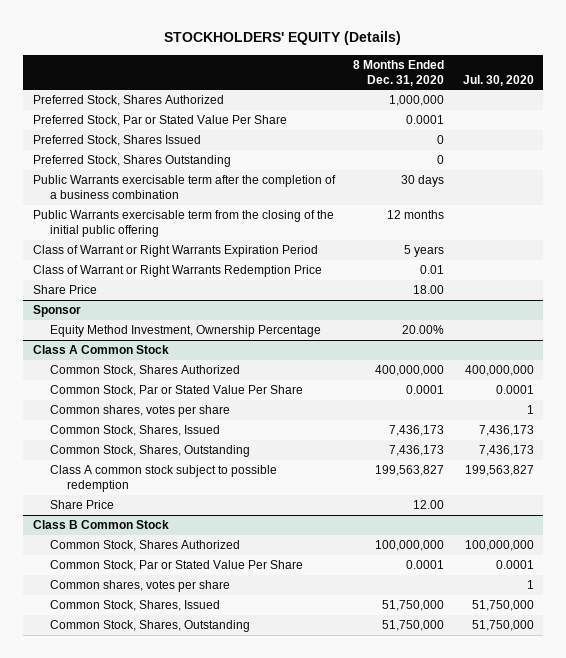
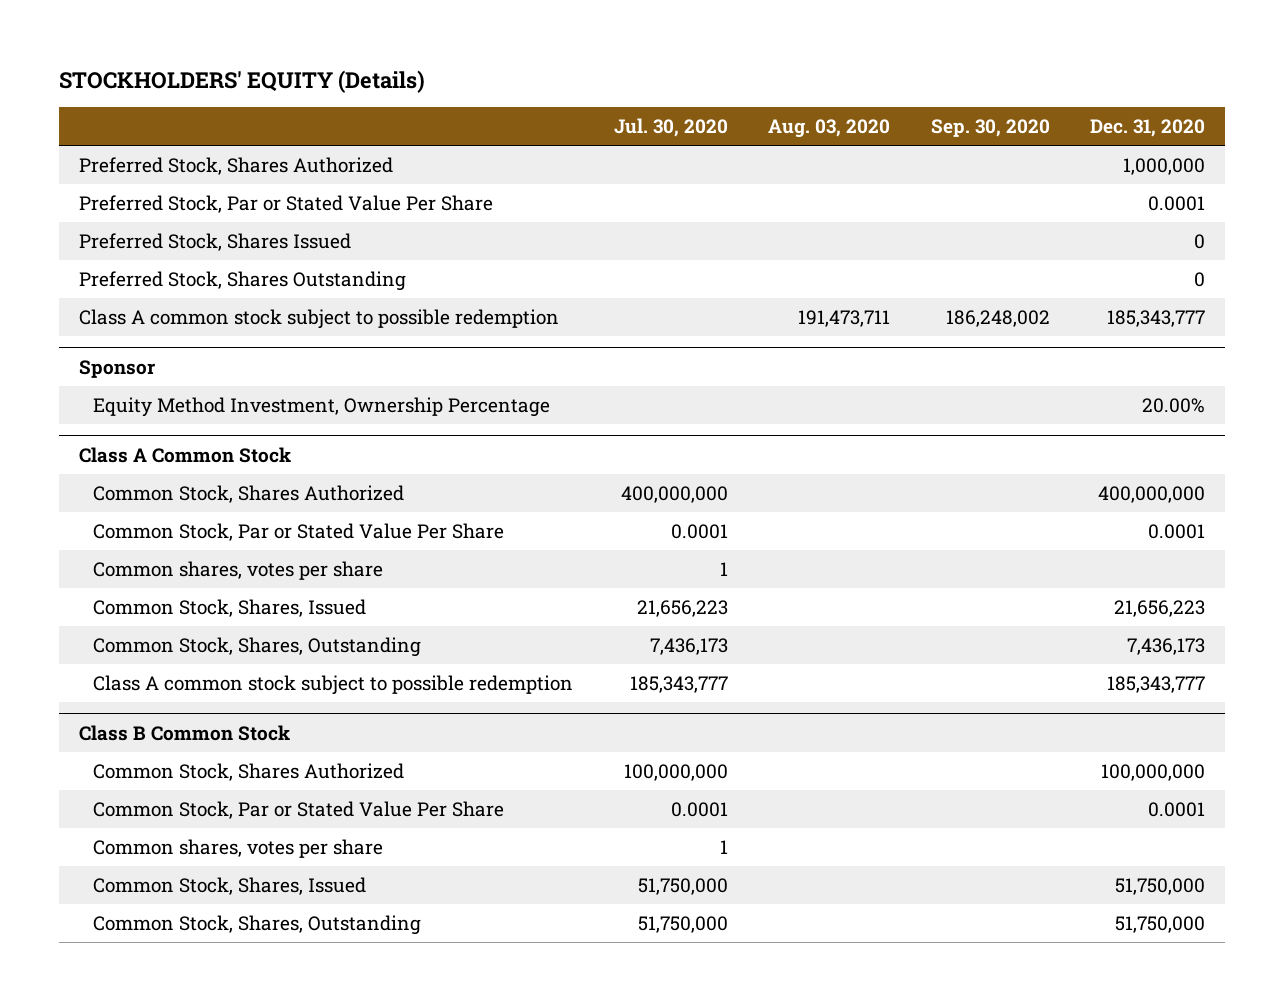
[353,59,445,86] 8 Months Ended Dec. 31, 2020 -> none
none -> [768,119,891,139] Aug. 03, 2020
none -> [930,119,1050,138] Sep. 30, 2020
none -> [1089,119,1205,138] Dec. 31, 2020
[32,175,336,200] Public Warrants exercisable term after the completion of a business combination -> none
[32,210,334,238] Public Warrants exercisable term from the closing of the initial public offering -> none
[32,245,318,258] Class of Warrant or Right Warrants Expiration Period -> none
[32,265,322,278] Class of Warrant or Right Warrants Redemption Price -> none
[32,285,97,295] Share Price -> none
none -> [79,308,560,329] Class A common stock subject to possible redemption
[478,425,534,437] 7,436,173 -> [636,599,728,617] 21,656,223
[49,500,114,510] Share Price -> none
[464,465,534,477] 199,563,827 -> [629,675,728,693] 185,343,777

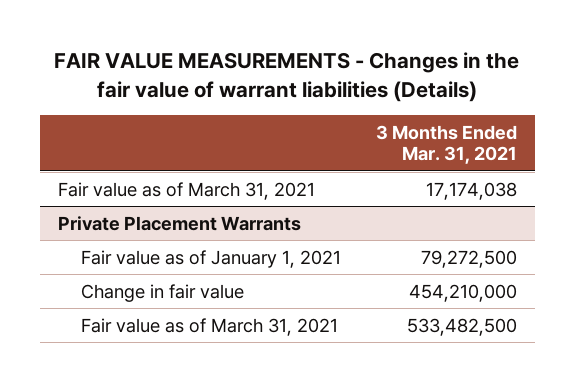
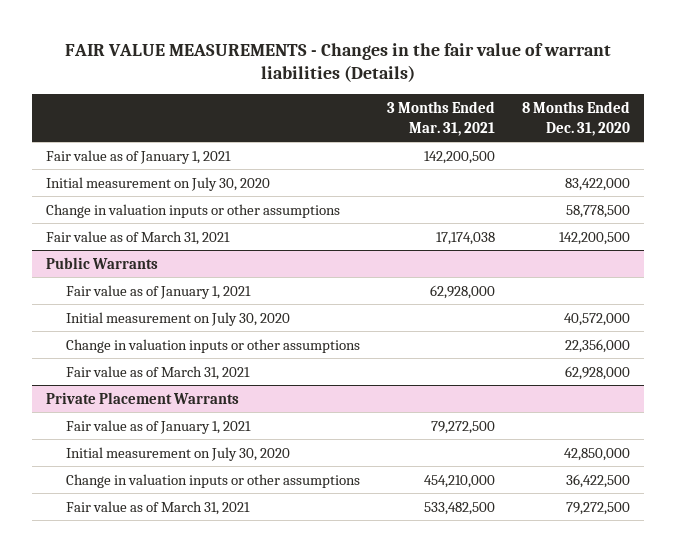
none -> [522,101,631,136] 8 Months Ended Dec. 31, 2020
none -> [45,149,231,164] Fair value as of January 1, 2021
none -> [45,176,270,191] Initial measurement on July 30, 2020
none -> [45,203,340,218] Change in valuation inputs or other assumptions
none -> [45,256,158,269] Public Warrants
none -> [66,284,252,299] Fair value as of January 1, 2021
none -> [66,311,291,326] Initial measurement on July 30, 2020
none -> [66,338,361,353] Change in valuation inputs or other assumptions
none -> [66,365,251,380] Fair value as of March 31, 2021
none -> [66,446,291,461] Initial measurement on July 30, 2020
[80,283,244,302] Change in fair value -> [66,473,361,488] Change in valuation inputs or other assumptions

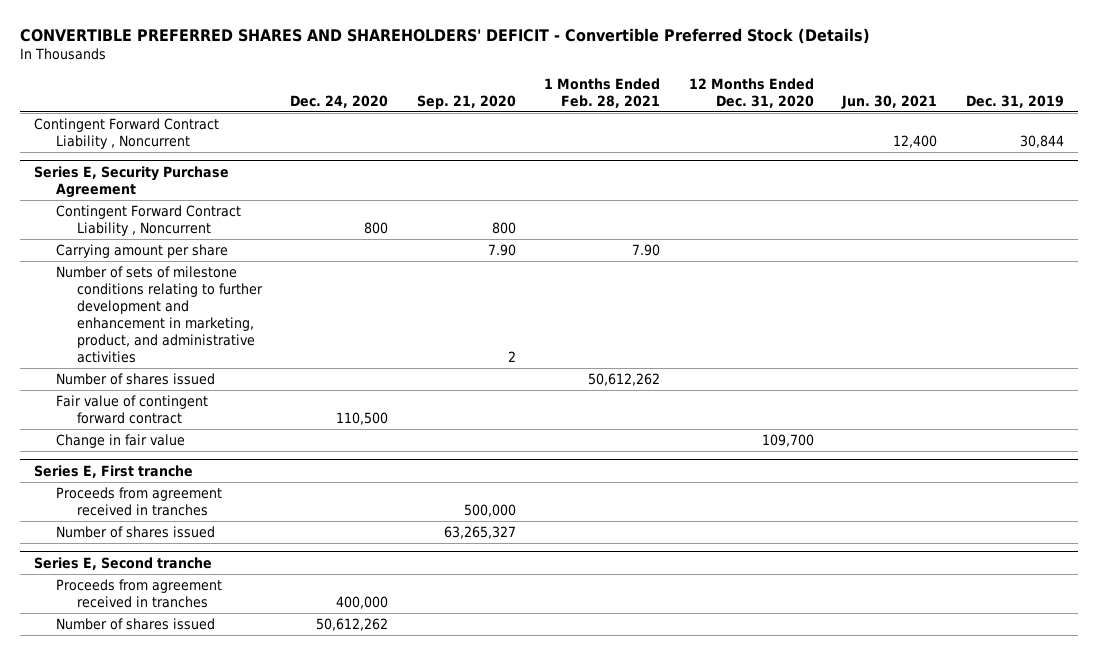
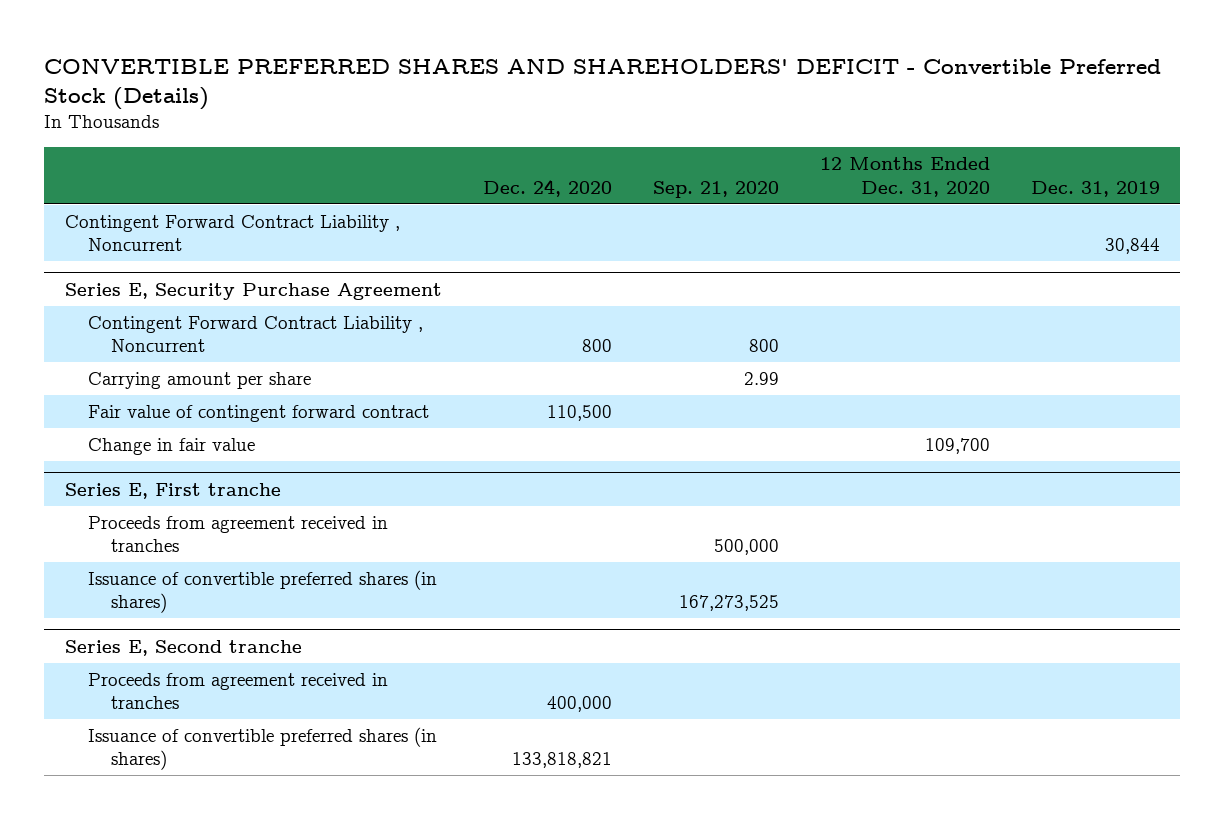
[544,77,661,108] 1 Months Ended Feb. 28, 2021 -> none
[841,94,938,109] Jun. 30, 2021 -> none
[55,266,263,363] Number of sets of milestone conditions relating to further development and enhancement in marketing, product, and administrative activities -> none
[55,373,215,386] Number of shares issued -> none
[487,244,516,257] 7.90 -> [743,371,779,385] 2.99
[55,526,215,539] Number of shares issued -> [87,569,437,614] Issuance of convertible preferred shares (in shares)
[443,526,516,540] 63,265,327 -> [678,595,779,612] 167,273,525
[55,618,215,631] Number of shares issued -> [87,726,437,771] Issuance of convertible preferred shares (in shares)
[316,618,389,632] 50,612,262 -> [511,752,612,769] 133,818,821

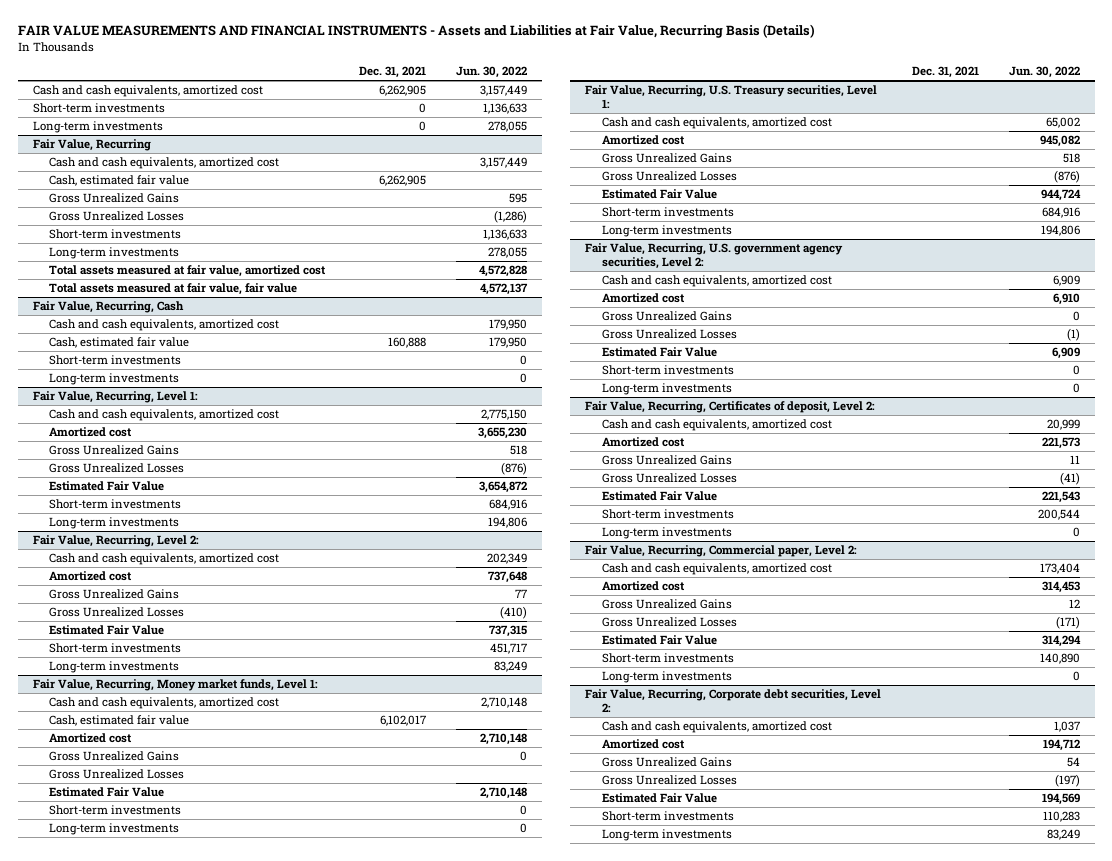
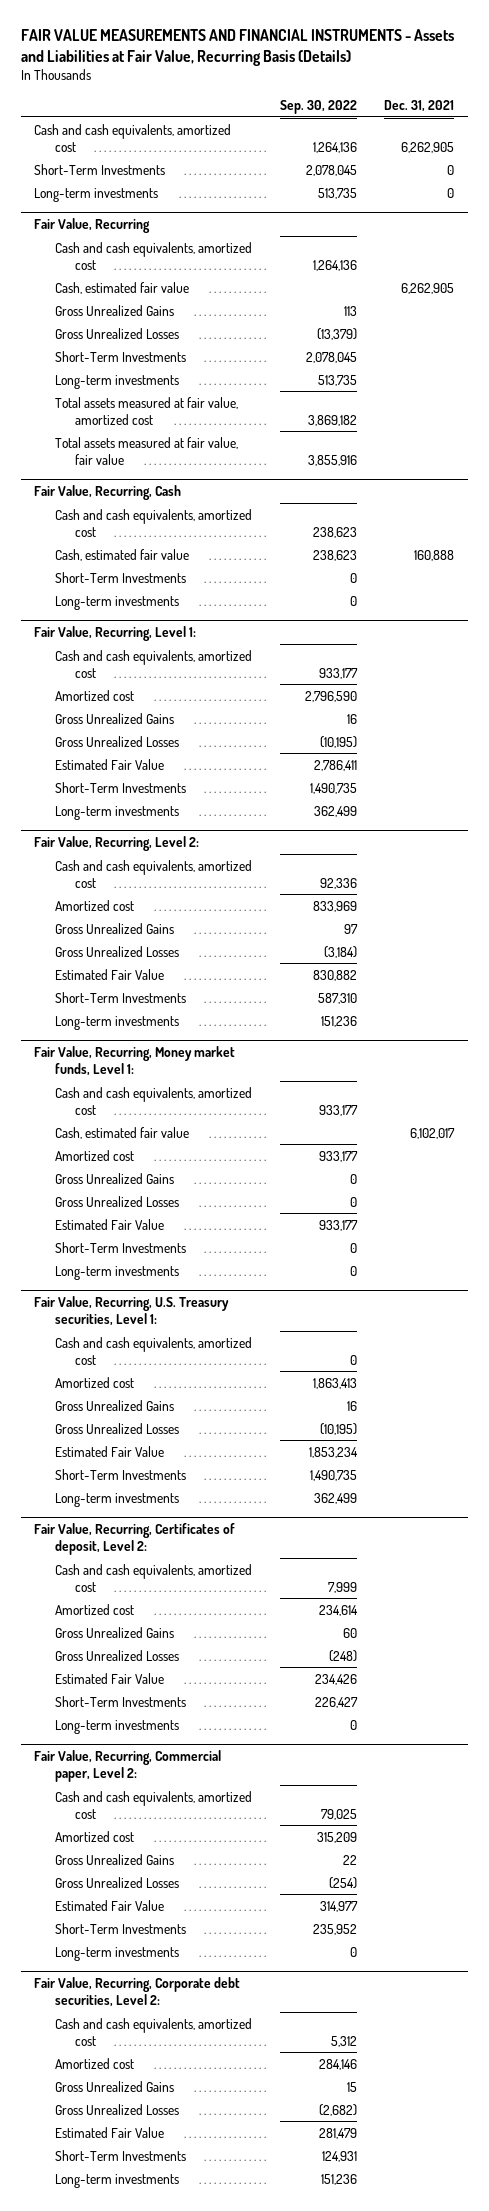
[455,66,527,79] Jun. 30, 2022 -> none
none -> [279,100,357,115] Sep. 30, 2022
[32,103,165,114] Short-term investments -> [34,163,166,175] Short-Term Investments
[49,229,182,240] Short-term investments -> [54,350,186,362] Short-Term Investments
[49,355,182,366] Short-term investments -> [54,571,186,583] Short-Term Investments
[49,499,182,510] Short-term investments -> [54,781,186,793] Short-Term Investments
[49,643,182,654] Short-term investments -> [54,991,186,1003] Short-Term Investments
[49,805,182,816] Short-term investments -> [54,1241,186,1253] Short-Term Investments
[601,207,734,218] Short-term investments -> [54,1468,186,1480] Short-Term Investments
[585,243,844,270] Fair Value, Recurring, U.S. government agency securities, Level 2: -> none
[601,275,832,288] Cash and cash equivalents, amortized cost -> none
[601,293,685,304] Amortized cost -> none
[601,311,732,322] Gross Unrealized Gains -> none
[601,329,737,340] Gross Unrealized Losses -> none
[601,347,717,358] Estimated Fair Value -> none
[601,365,734,376] Short-term investments -> none
[601,383,732,396] Long-term investments -> none
[601,509,734,520] Short-term investments -> [54,1695,186,1707] Short-Term Investments
[601,653,734,664] Short-term investments -> [54,1922,186,1934] Short-Term Investments
[601,811,734,822] Short-term investments -> [54,2149,186,2161] Short-Term Investments

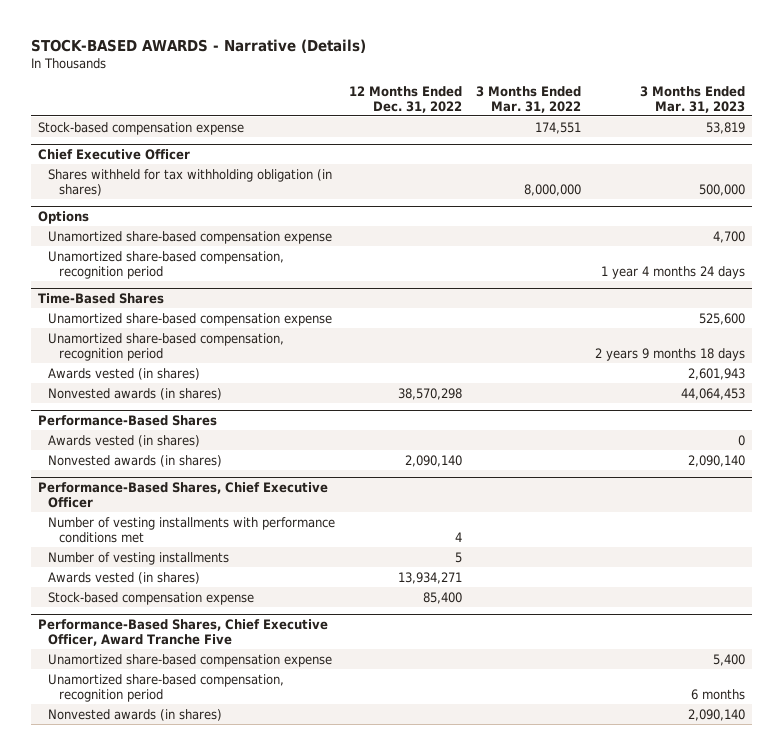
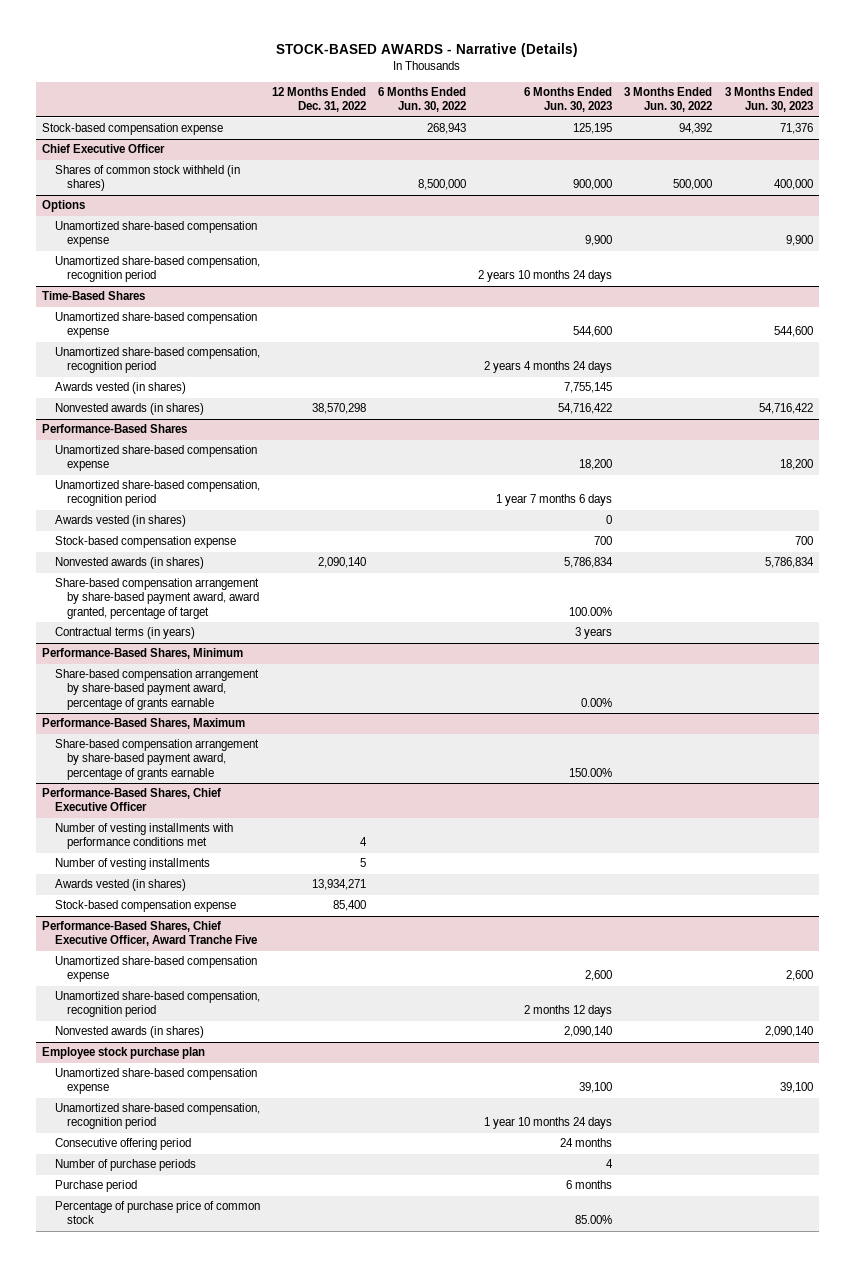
[476,85,582,113] 3 Months Ended Mar. 31, 2022 -> none
[640,85,746,113] 3 Months Ended Mar. 31, 2023 -> none
none -> [377,87,466,113] 6 Months Ended Jun. 30, 2022
none -> [524,87,613,113] 6 Months Ended Jun. 30, 2023
none -> [624,87,713,113] 3 Months Ended Jun. 30, 2022
none -> [724,87,813,113] 3 Months Ended Jun. 30, 2023
[48,168,333,196] Shares withheld for tax withholding obligation (in shares) -> [54,165,240,192] Shares of common stock withheld (in shares)
none -> [54,445,257,472] Unamortized share-based compensation expense
none -> [54,480,260,507] Unamortized share-based compensation, recognition period
none -> [54,536,236,549] Stock-based compensation expense
none -> [54,578,259,619] Share-based compensation arrangement by share-based payment award, award granted, percentage of target
none -> [54,627,195,640] Contractual terms (in years)
none -> [42,648,244,660] Performance-Based Shares, Minimum
none -> [54,669,259,710] Share-based compensation arrangement by share-based payment award, percentage of grants earnable
none -> [42,718,246,730] Performance-Based Shares, Maximum
none -> [54,739,259,780] Share-based compensation arrangement by share-based payment award, percentage of grants earnable
none -> [42,1047,206,1060] Employee stock purchase plan
none -> [54,1068,257,1095] Unamortized share-based compensation expense
none -> [54,1103,260,1130] Unamortized share-based compensation, recognition period
none -> [54,1138,191,1151] Consecutive offering period
none -> [54,1159,196,1172] Number of purchase periods
none -> [54,1180,137,1193] Purchase period
none -> [54,1201,260,1225] Percentage of purchase price of common stock

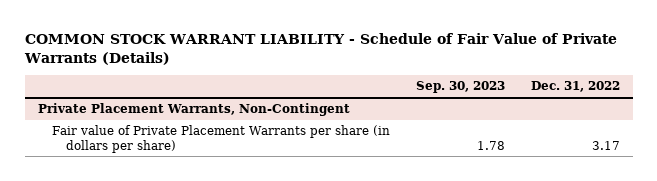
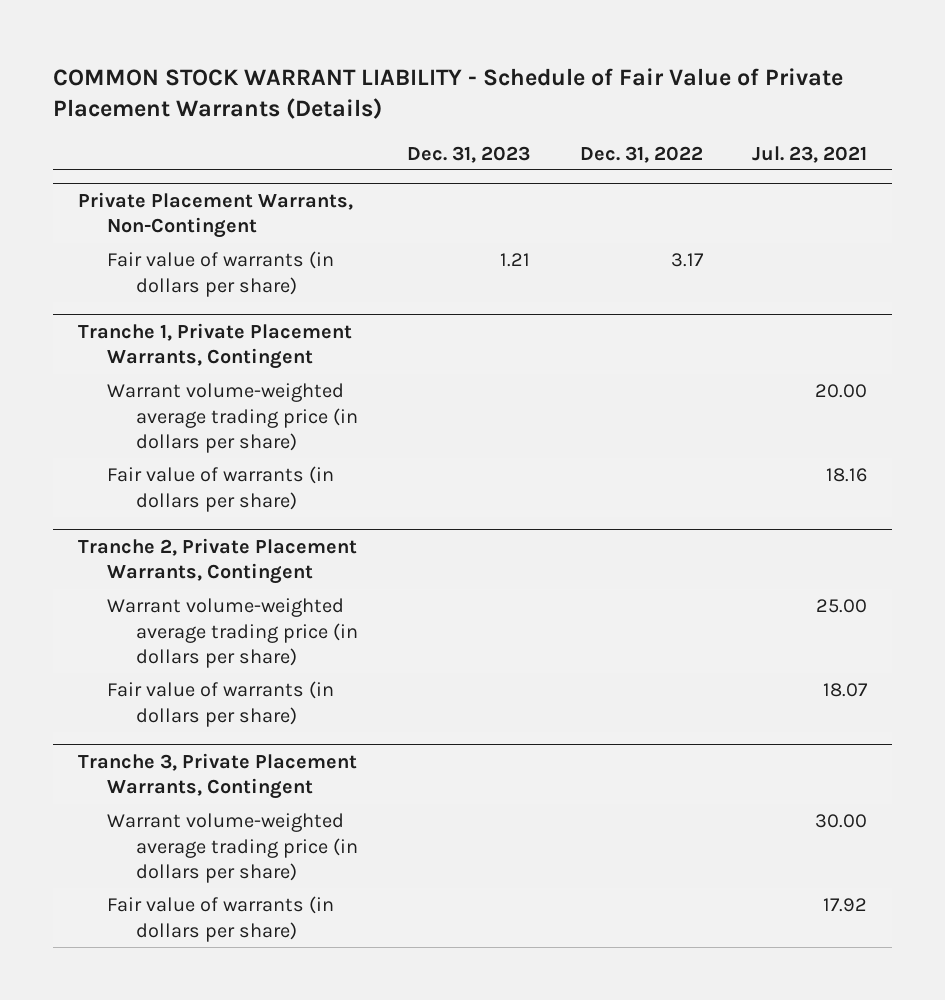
[23,32,617,65] COMMON STOCK WARRANT LIABILITY - Schedule of Fair Value of Private Warrants (Details) -> [53,67,844,120] COMMON STOCK WARRANT LIABILITY - Schedule of Fair Value of Private Placement Warrants (Details)
[415,81,505,94] Sep. 30, 2023 -> none
none -> [407,145,531,163] Dec. 31, 2023
none -> [752,145,868,163] Jul. 23, 2021
[51,125,390,153] Fair value of Private Placement Warrants per share (in dollars per share) -> [106,251,334,297] Fair value of warrants (in dollars per share)
none -> [78,322,353,370] Tranche 1, Private Placement Warrants, Contingent
none -> [106,383,358,453] Warrant volume-weighted average trading price (in dollars per share)
none -> [106,466,334,512] Fair value of warrants (in dollars per share)
none -> [78,537,358,585] Tranche 2, Private Placement Warrants, Contingent
none -> [106,598,358,668] Warrant volume-weighted average trading price (in dollars per share)
none -> [106,681,334,727] Fair value of warrants (in dollars per share)
none -> [78,752,358,800] Tranche 3, Private Placement Warrants, Contingent
none -> [106,813,358,883] Warrant volume-weighted average trading price (in dollars per share)
none -> [106,896,334,942] Fair value of warrants (in dollars per share)

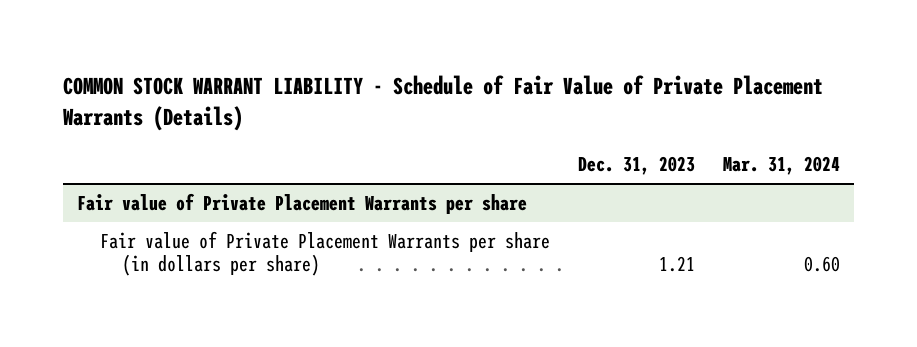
[579,145,703,163] Dec. 31, 2022 -> none
[752,145,868,163] Jul. 23, 2021 -> none
none -> [723,156,841,176] Mar. 31, 2024
[78,322,353,370] Tranche 1, Private Placement Warrants, Contingent -> none
[106,383,358,453] Warrant volume-weighted average trading price (in dollars per share) -> none
[106,466,334,512] Fair value of warrants (in dollars per share) -> none
[78,537,358,585] Tranche 2, Private Placement Warrants, Contingent -> none
[106,598,358,668] Warrant volume-weighted average trading price (in dollars per share) -> none
[106,681,334,727] Fair value of warrants (in dollars per share) -> none
[78,752,358,800] Tranche 3, Private Placement Warrants, Contingent -> none
[106,813,358,883] Warrant volume-weighted average trading price (in dollars per share) -> none
[106,896,334,942] Fair value of warrants (in dollars per share) -> none
[78,191,354,239] Private Placement Warrants, Non-Contingent -> [77,193,528,215] Fair value of Private Placement Warrants per share
[106,251,334,297] Fair value of warrants (in dollars per share) -> [99,231,550,277] Fair value of Private Placement Warrants per share (in dollars per share)

